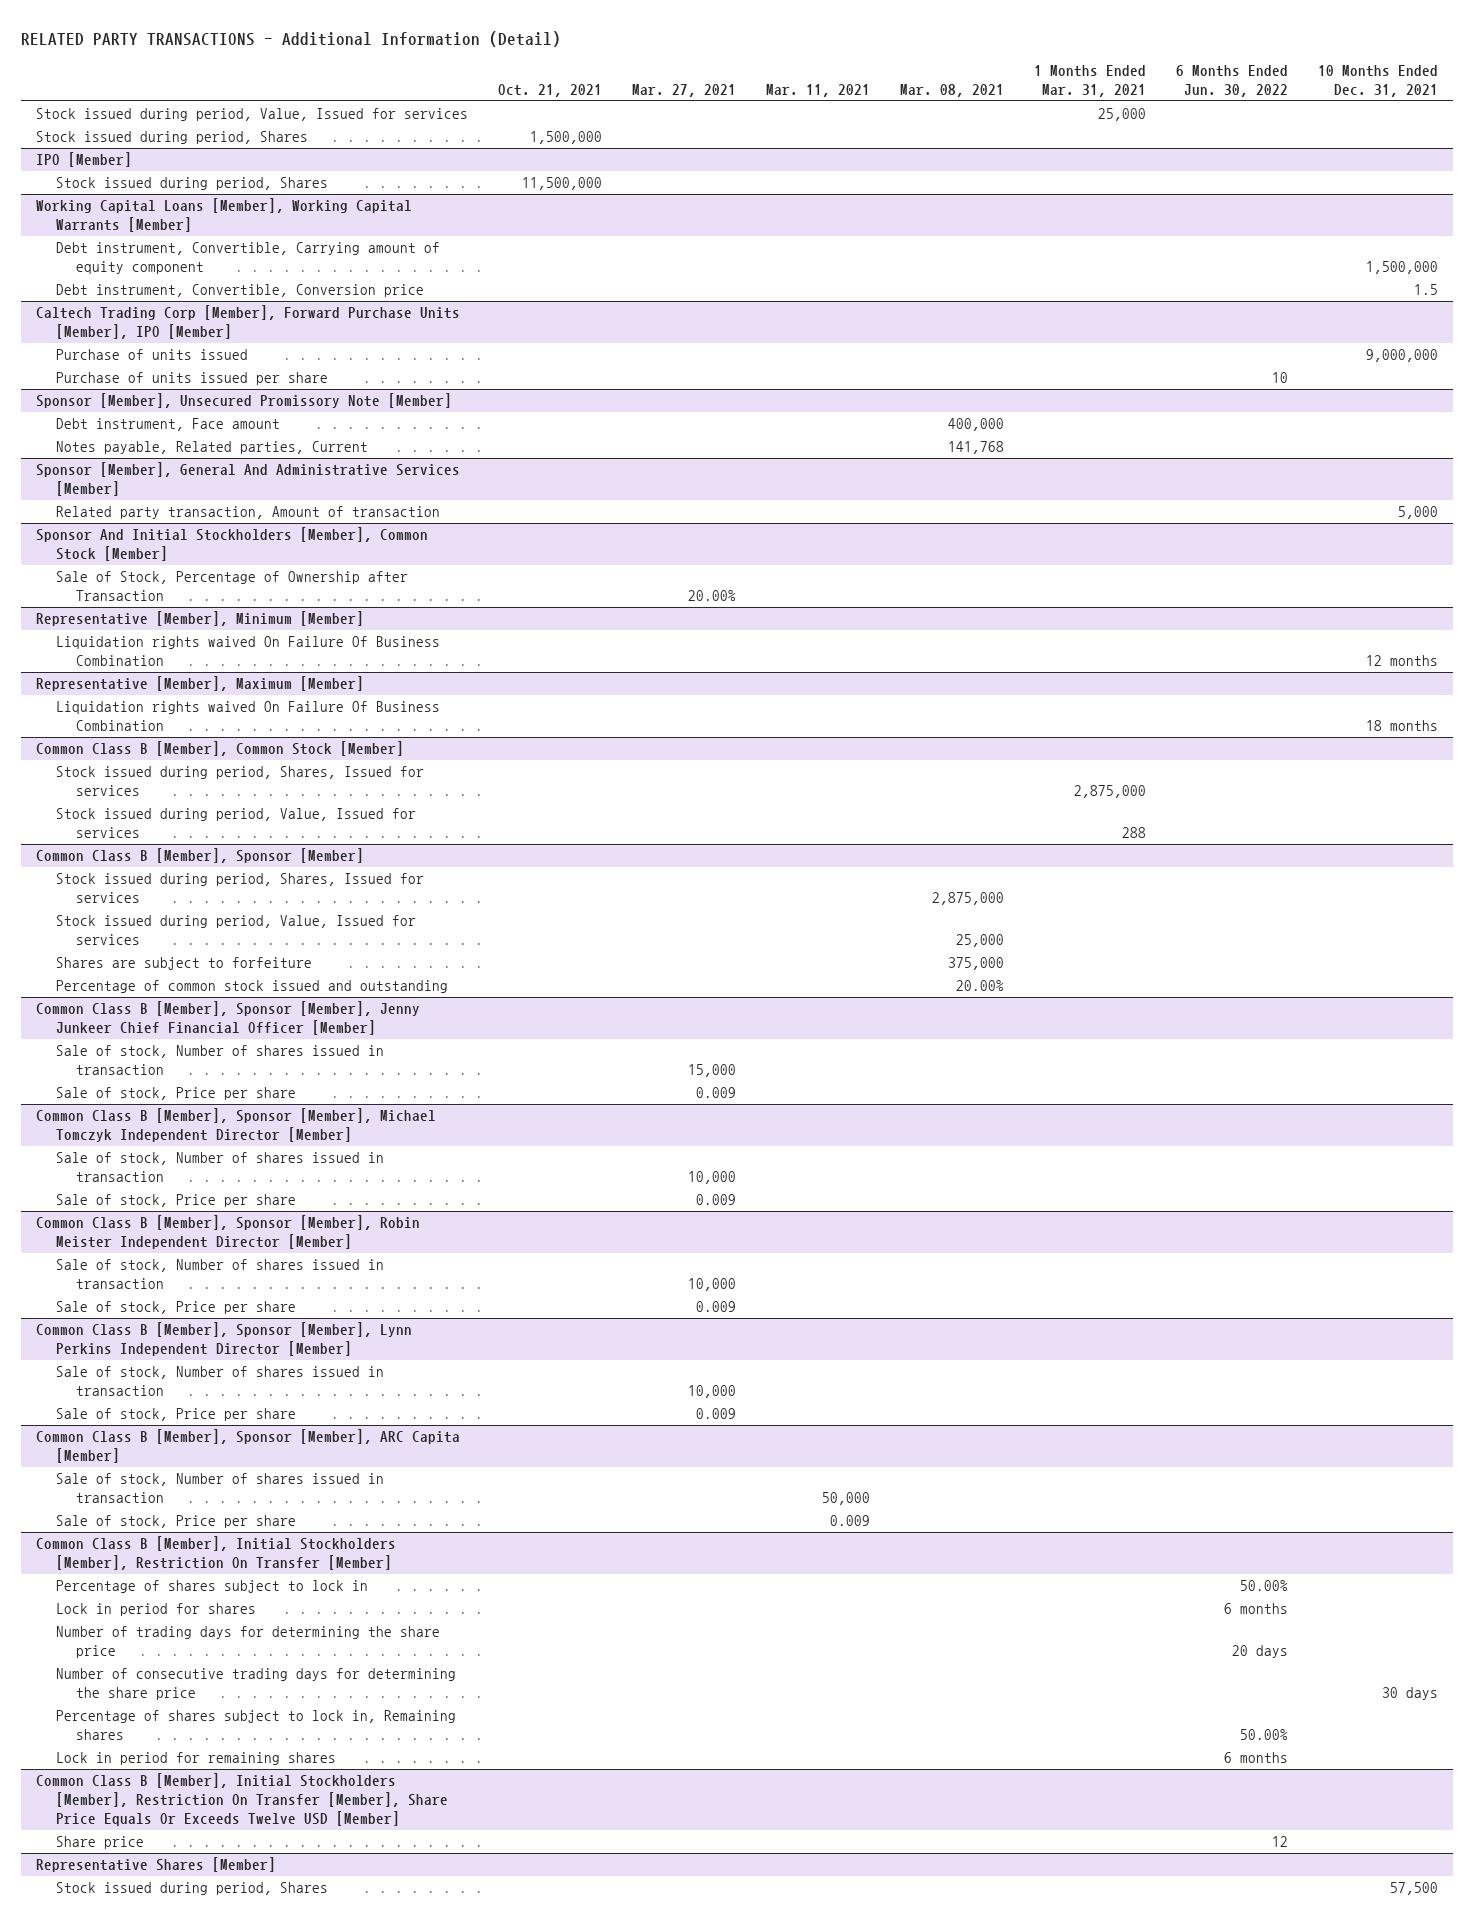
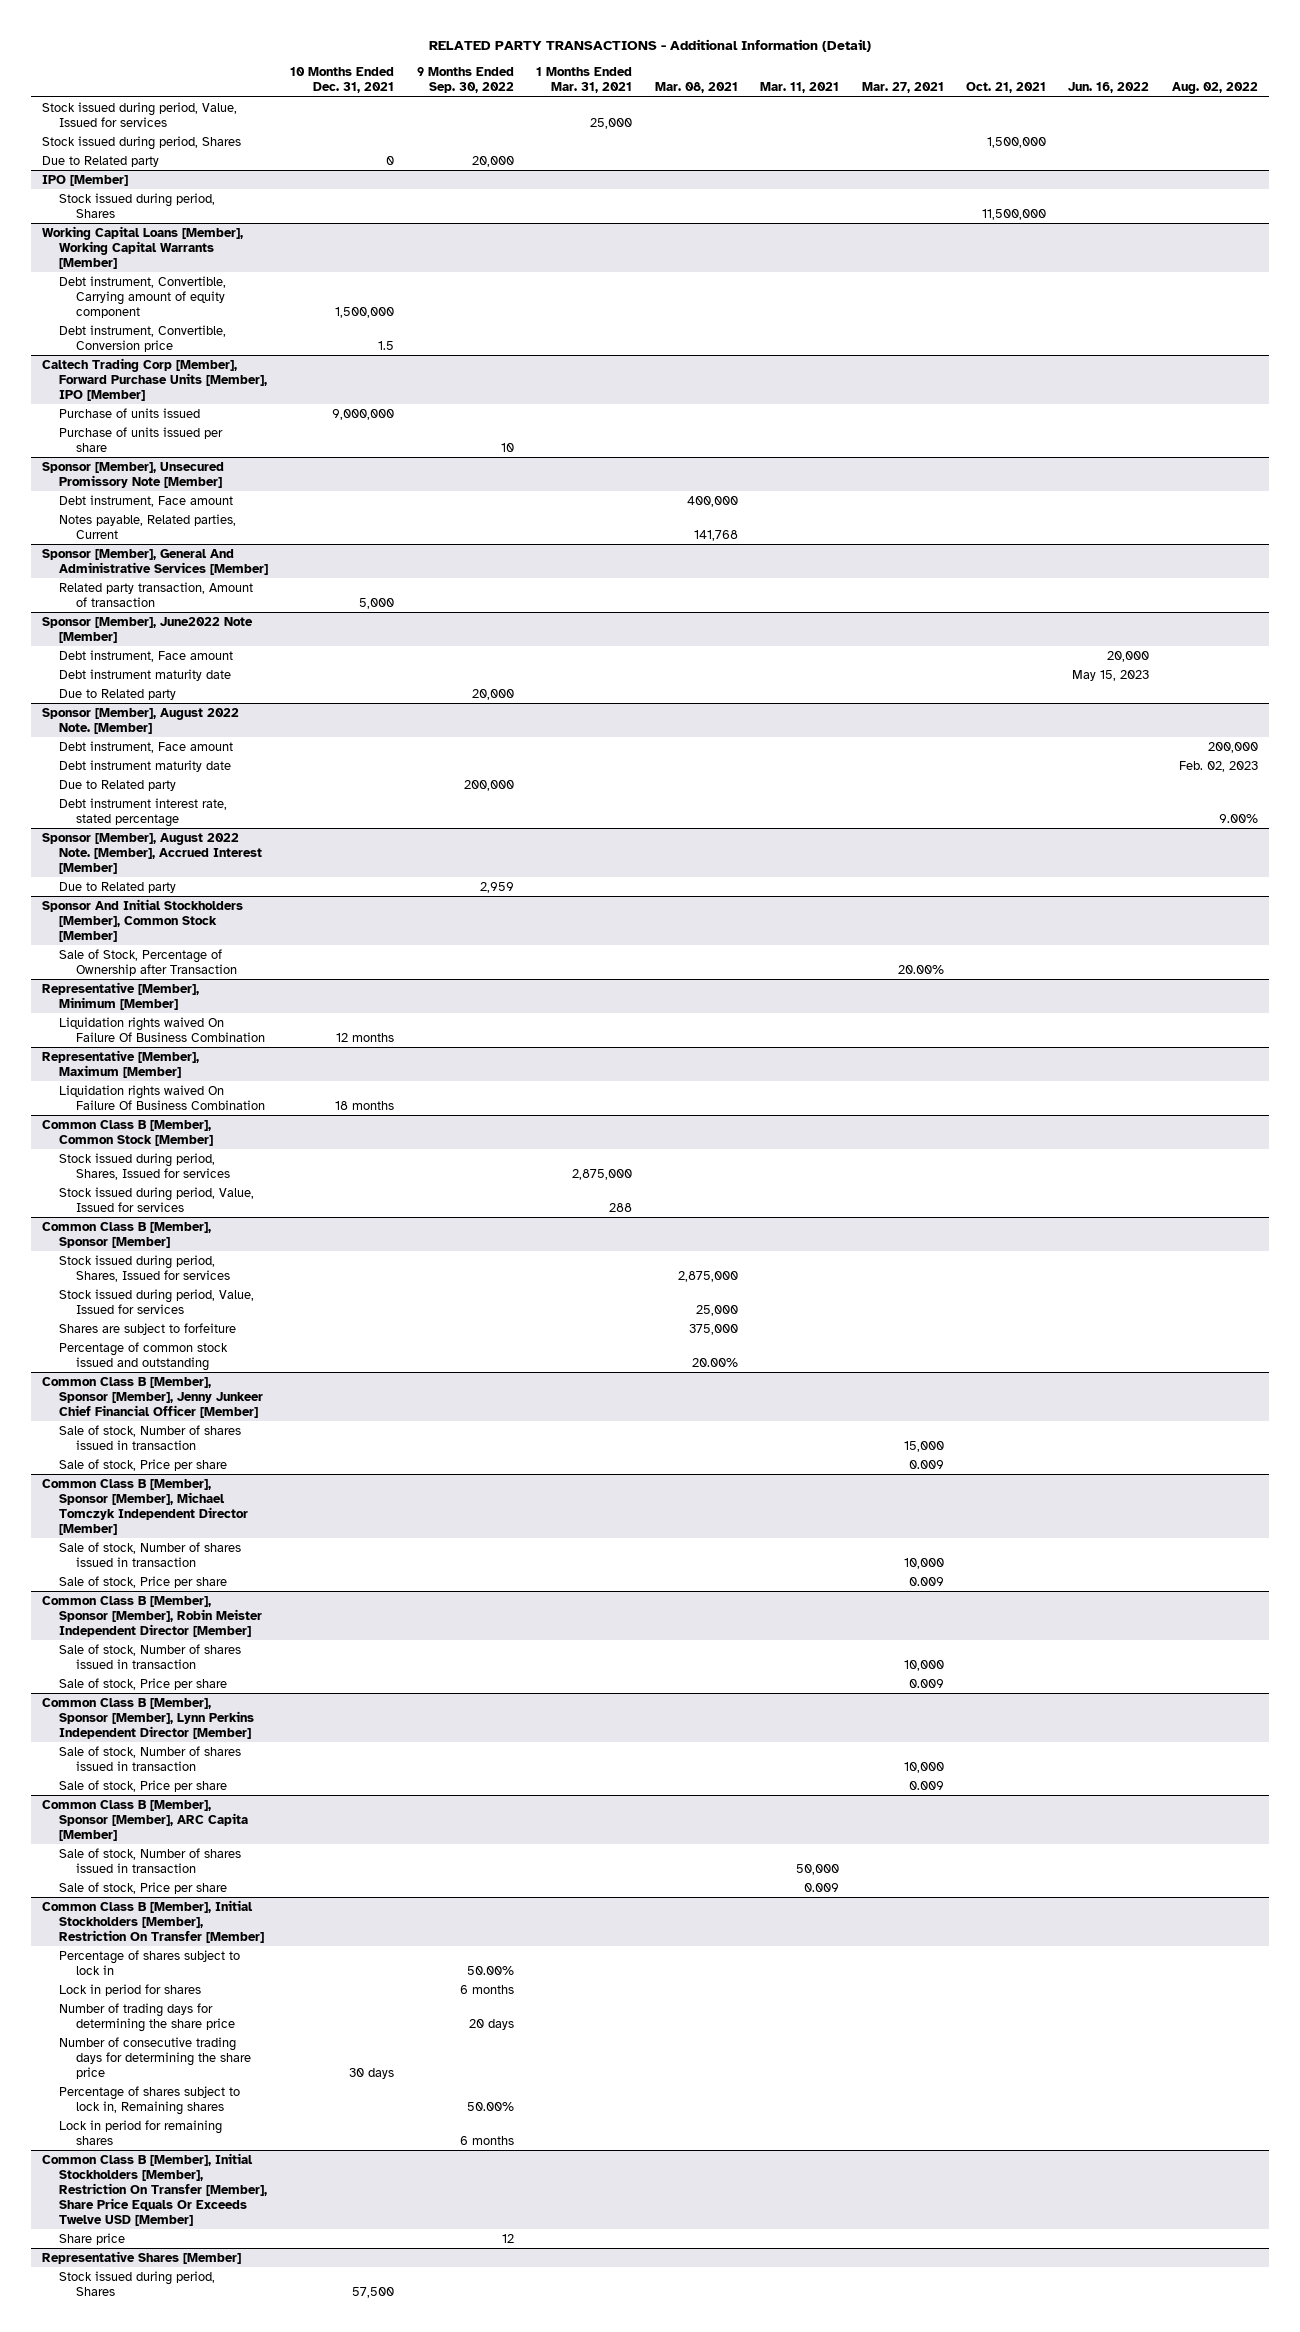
[1175,65,1288,98] 6 Months Ended Jun. 30, 2022 -> none
none -> [416,67,514,94] 9 Months Ended Sep. 30, 2022
none -> [1068,82,1150,94] Jun. 16, 2022
none -> [1171,82,1258,95] Aug. 02, 2022
none -> [42,155,160,167] Due to Related party
none -> [42,616,254,643] Sponsor [Member], June2022 Note [Member]
none -> [58,649,233,662] Debt instrument, Face amount
none -> [58,668,231,681] Debt instrument maturity date
none -> [58,688,176,700] Due to Related party
none -> [42,707,240,734] Sponsor [Member], August 2022 Note. [Member]
none -> [58,740,233,753] Debt instrument, Face amount
none -> [58,759,231,772] Debt instrument maturity date
none -> [58,779,176,791] Due to Related party
none -> [58,797,227,827] Debt instrument interest rate, stated percentage
none -> [42,832,262,874] Sponsor [Member], August 2022 Note. [Member], Accrued Interest [Member]
none -> [58,881,176,893] Due to Related party

